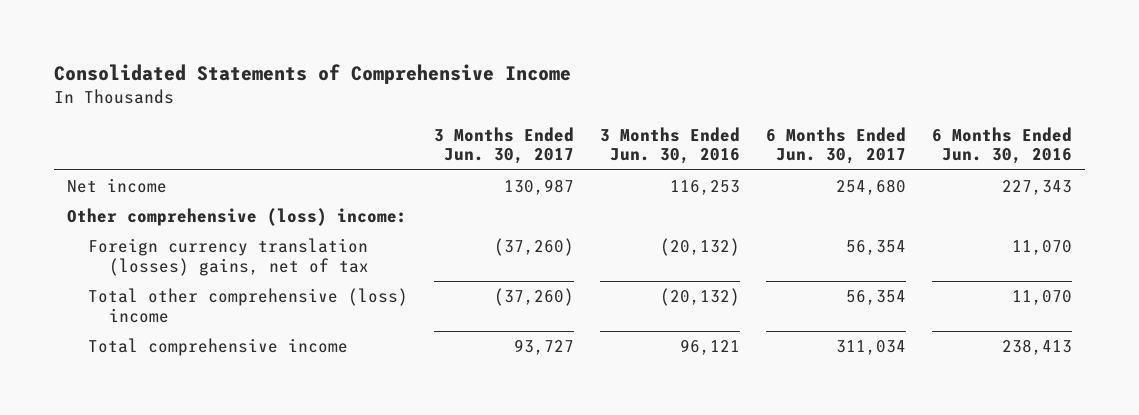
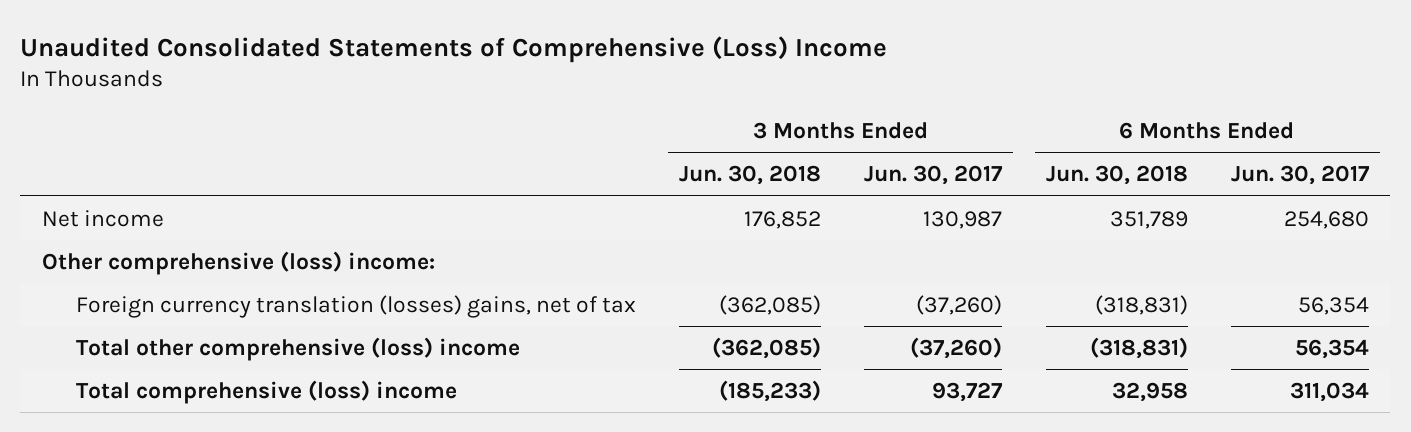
[54,64,572,85] Consolidated Statements of Comprehensive Income -> [20,35,888,63] Unaudited Consolidated Statements of Comprehensive (Loss) Income
[600,126,741,165] 3 Months Ended Jun. 30, 2016 -> none
[932,126,1073,165] 6 Months Ended Jun. 30, 2016 -> none
none -> [679,165,822,186] Jun. 30, 2018
none -> [1045,165,1188,186] Jun. 30, 2018
[88,338,349,357] Total comprehensive income -> [75,379,457,404] Total comprehensive (loss) income

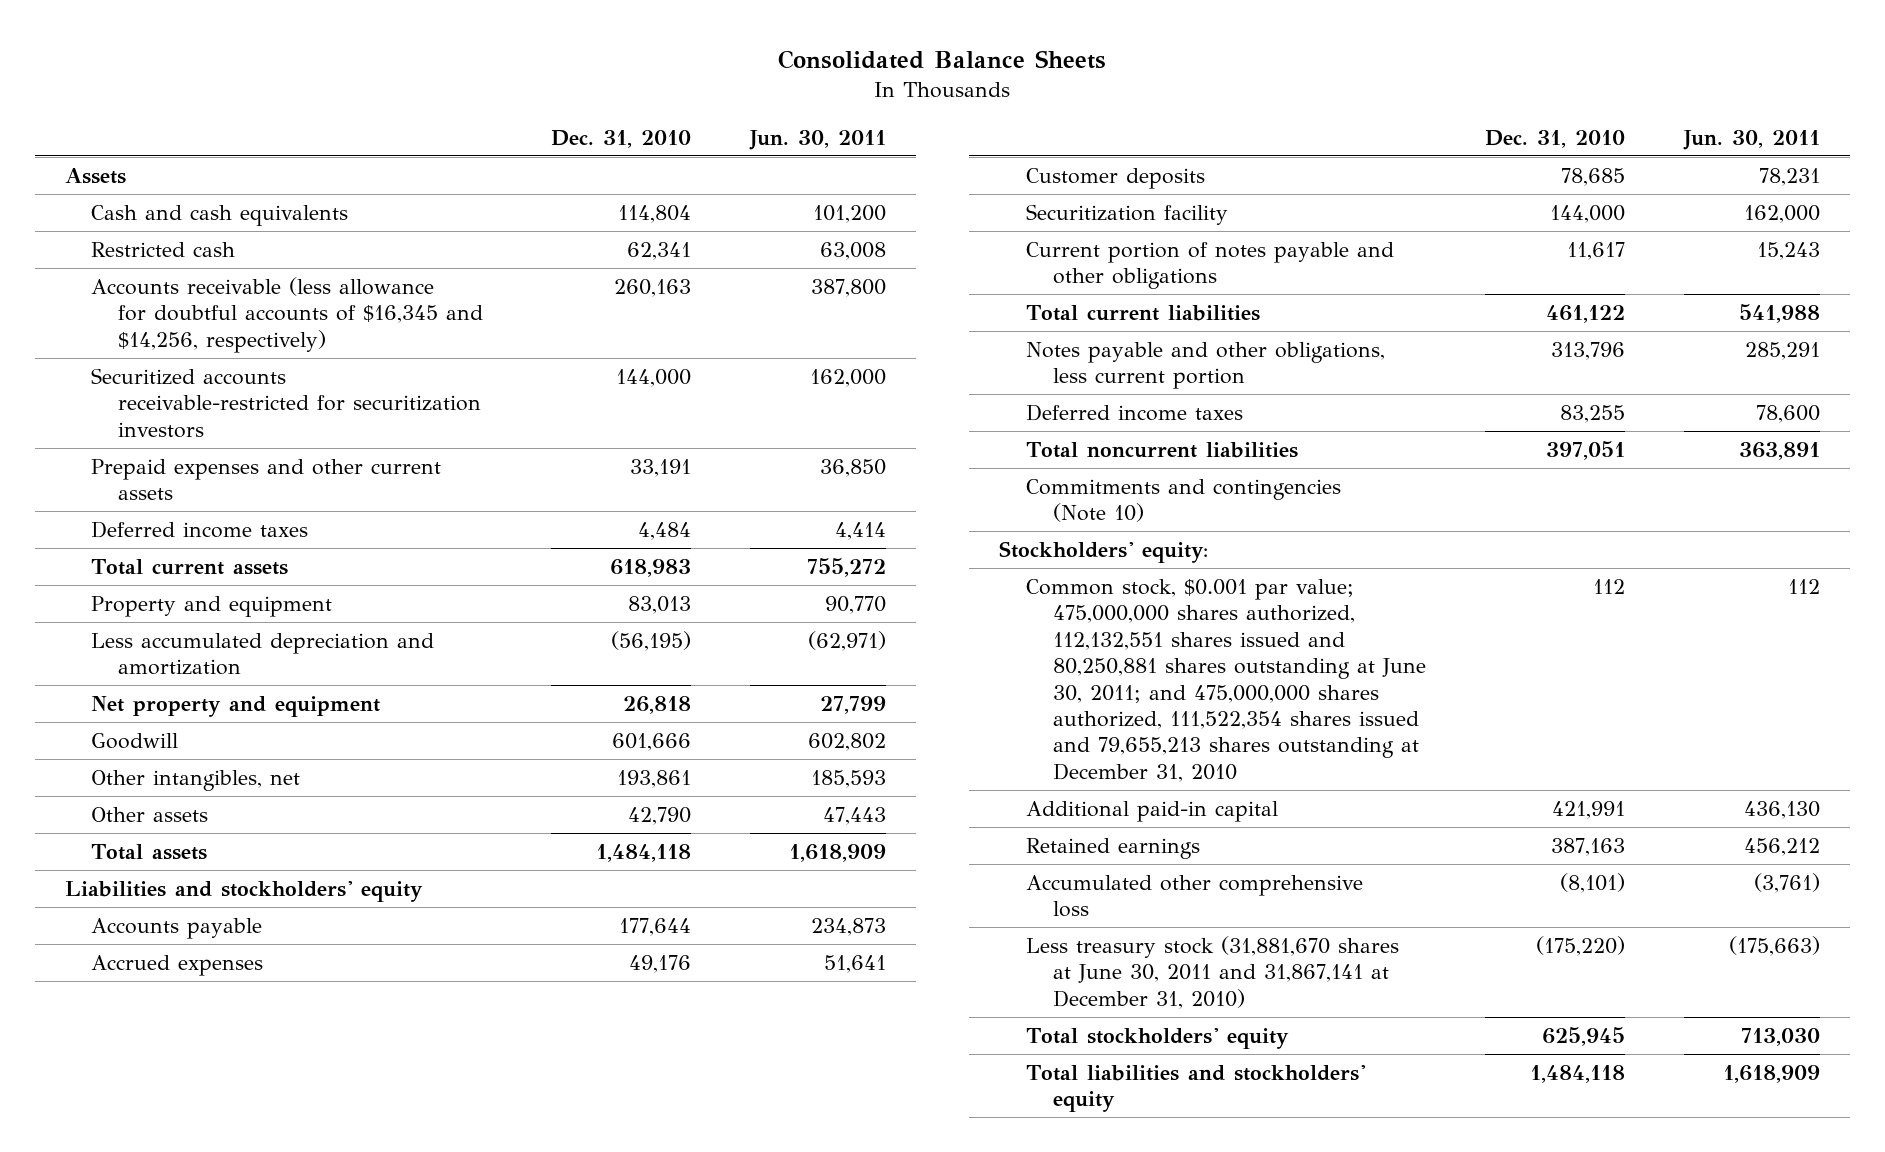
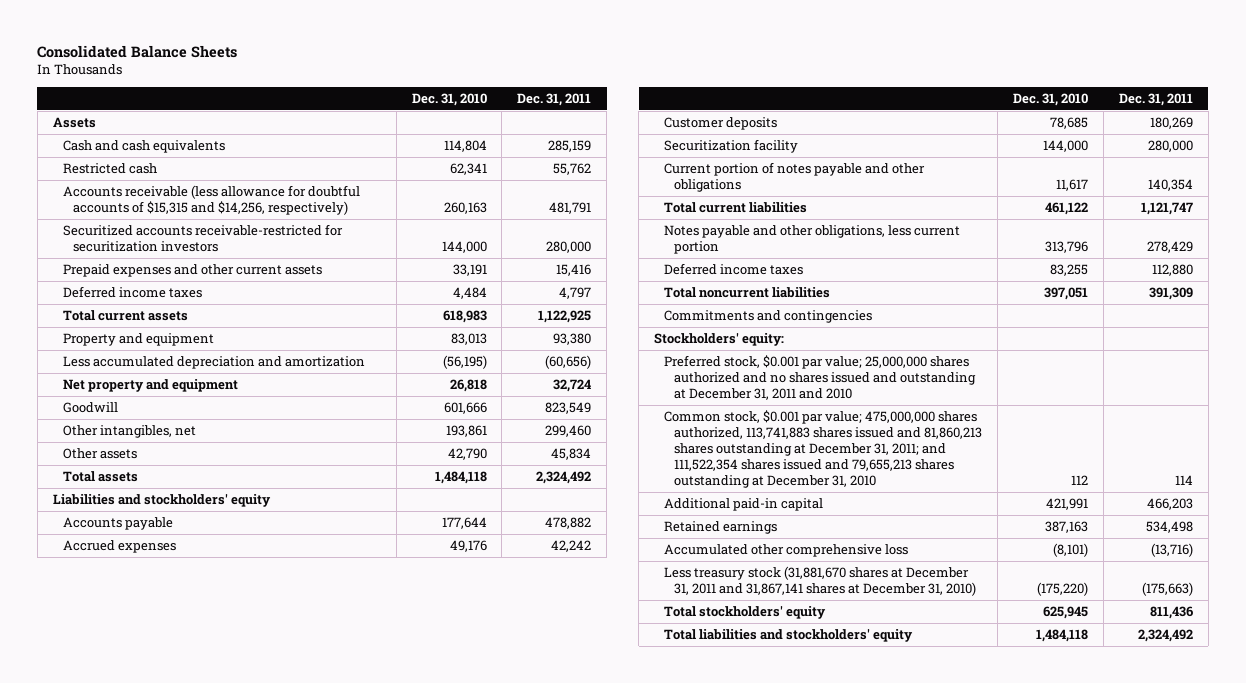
[748,129,886,150] Jun. 30, 2011 -> none
none -> [517,92,592,106] Dec. 31, 2011
[91,276,484,353] Accounts receivable (less allowance for doubtful accounts of $16,345 and $14,256, respectively) -> [62,184,360,215] Accounts receivable (less allowance for doubtful accounts of $15,315 and $14,256, respectively)
[1025,478,1341,523] Commitments and contingencies (Note 10) -> [664,309,873,323] Commitments and contingencies
none -> [664,354,977,400] Preferred stock, $0.001 par value; 25,000,000 shares authorized and no shares issued and outstanding at December 31, 2011 and 2010
[1025,578,1426,782] Common stock, $0.001 par value; 475,000,000 shares authorized, 112,132,551 shares issued and 80,250,881 shares outstanding at June 30, 2011; and 475,000,000 shares authorized, 111,522,354 shares issued and 79,655,213 shares outstanding at December 31, 2010 -> [664,409,983,488] Common stock, $0.001 par value; 475,000,000 shares authorized, 113,741,883 shares issued and 81,860,213 shares outstanding at December 31, 2011; and 111,522,354 shares issued and 79,655,213 shares outstanding at December 31, 2010
[1025,935,1399,1009] Less treasury stock (31,881,670 shares at June 30, 2011 and 31,867,141 at December 31, 2010) -> [664,565,977,596] Less treasury stock (31,881,670 shares at December 31, 2011 and 31,867,141 shares at December 31, 2010)

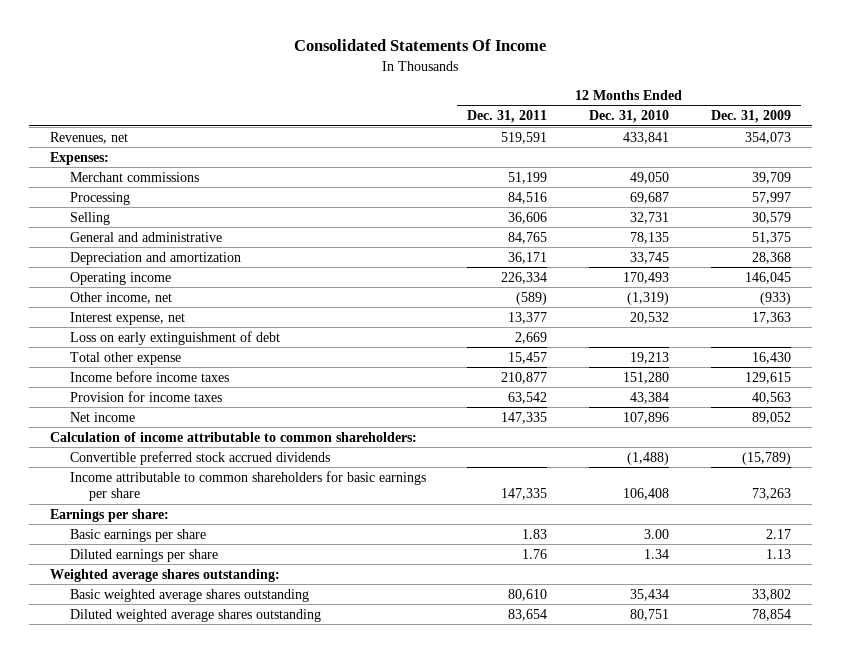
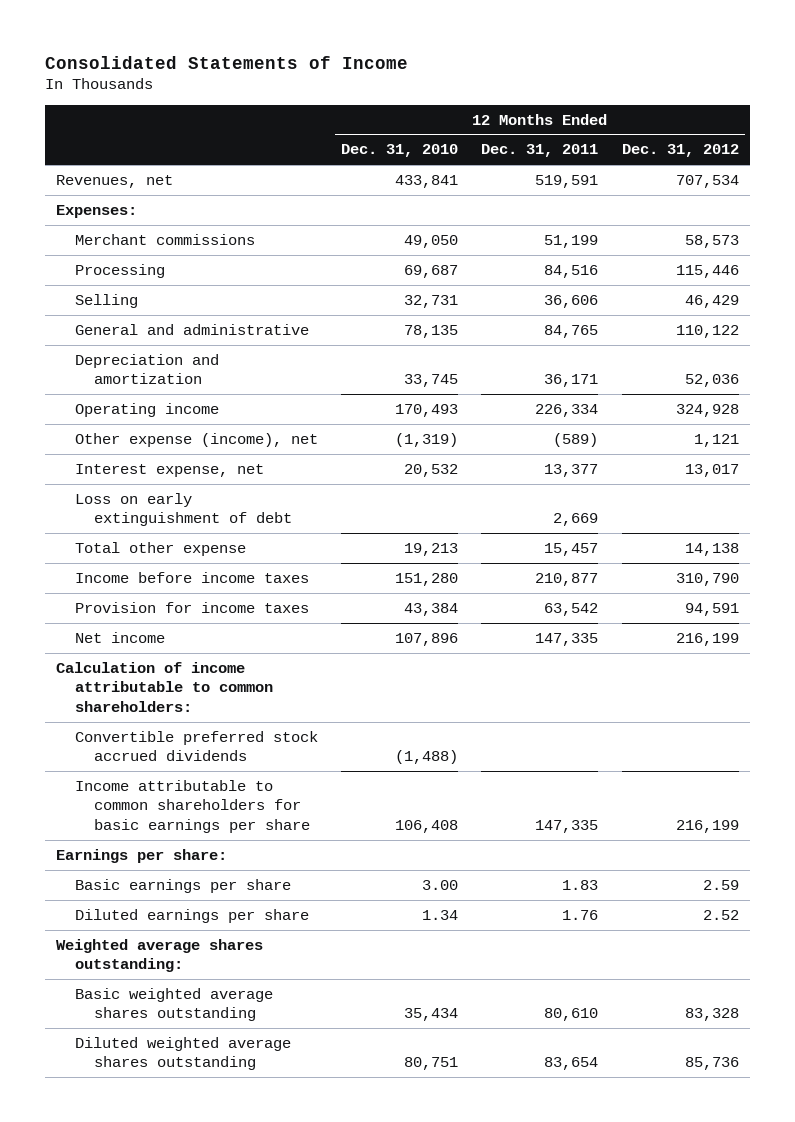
[294,39,547,52] Consolidated Statements Of Income -> [44,55,408,69] Consolidated Statements of Income
[710,110,791,124] Dec. 31, 2009 -> none
none -> [621,144,739,158] Dec. 31, 2012
[69,291,172,304] Other income, net -> [75,432,319,447] Other expense (income), net

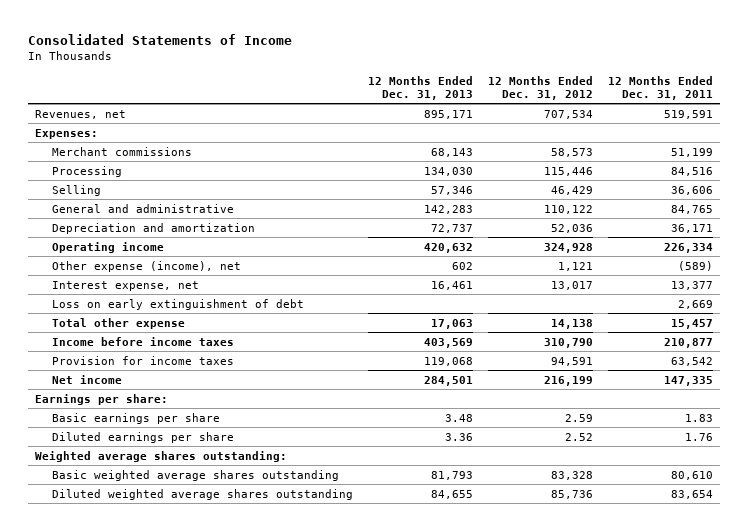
[341,144,459,158] Dec. 31, 2010 -> none
none -> [368,75,474,100] 12 Months Ended Dec. 31, 2013
[56,661,274,712] Calculation of income attributable to common shareholders: -> none
[75,730,319,762] Convertible preferred stock accrued dividends -> none
[75,779,310,833] Income attributable to common shareholders for basic earnings per share -> none

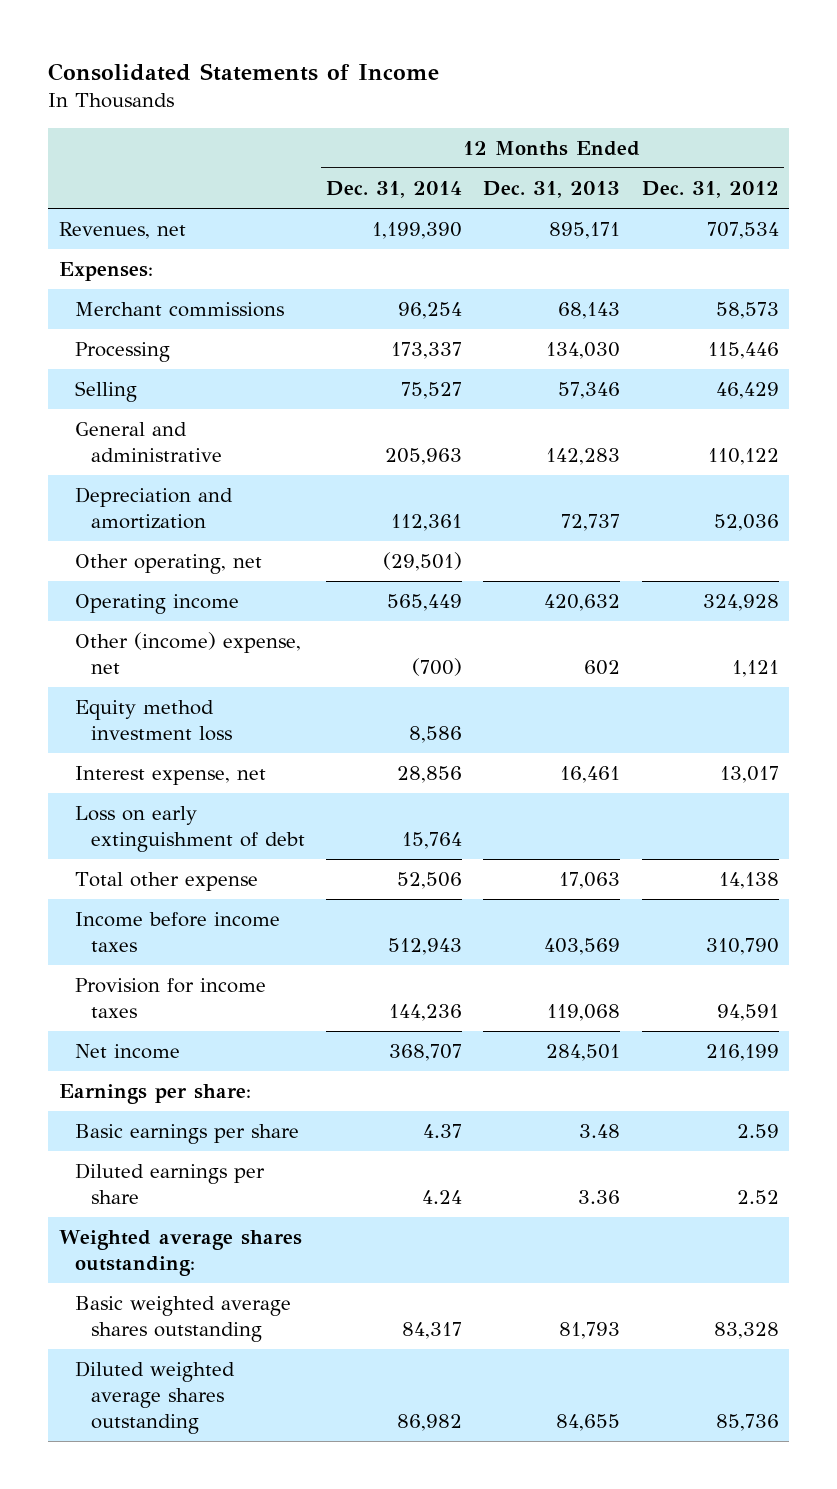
[607,75,713,100] 12 Months Ended Dec. 31, 2011 -> none
none -> [326,181,463,199] Dec. 31, 2014
none -> [74,554,262,575] Other operating, net
[52,260,242,272] Other expense (income), net -> [74,632,301,674] Other (income) expense, net
none -> [74,700,232,741] Equity method investment loss

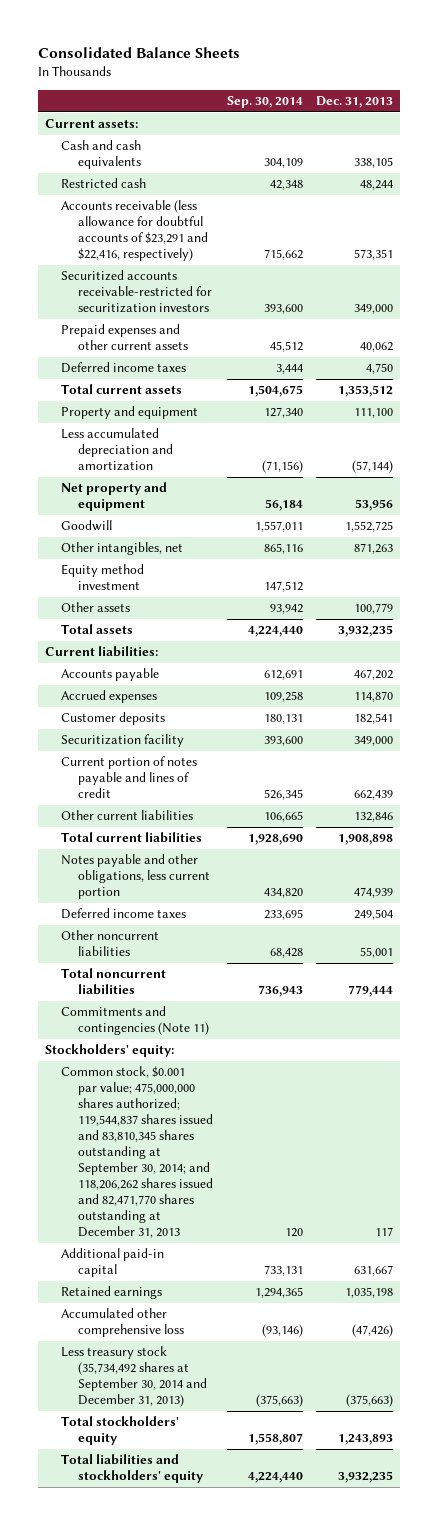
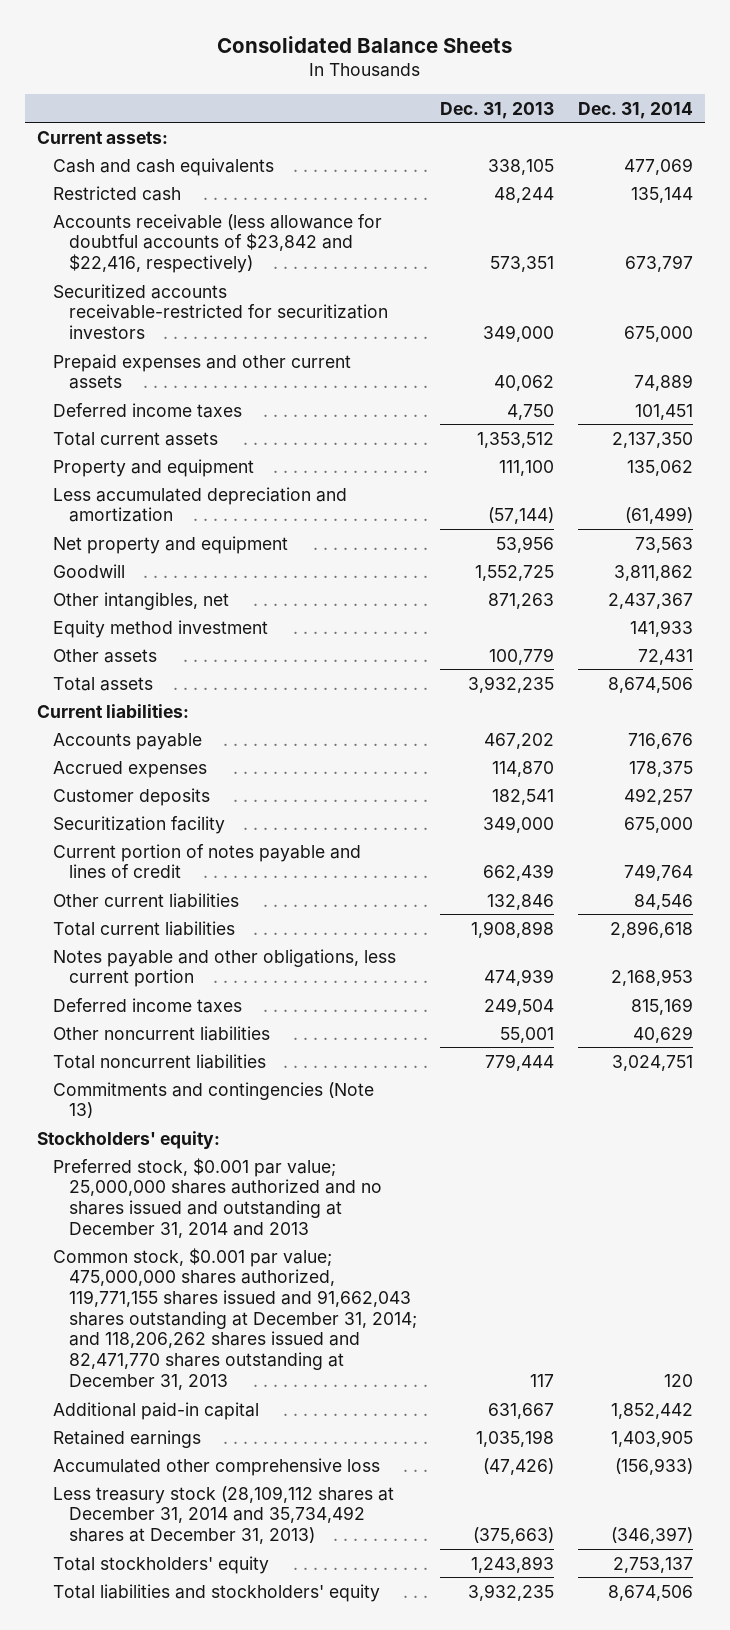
[226,95,303,108] Sep. 30, 2014 -> none
none -> [577,101,693,119] Dec. 31, 2014
[61,200,208,262] Accounts receivable (less allowance for doubtful accounts of $23,291 and $22,416, respectively) -> [52,213,382,274] Accounts receivable (less allowance for doubtful accounts of $23,842 and $22,416, respectively)
[61,1006,209,1036] Commitments and contingencies (Note 11) -> [52,1081,374,1119] Commitments and contingencies (Note 13)
none -> [52,1157,382,1238] Preferred stock, $0.001 par value; 25,000,000 shares authorized and no shares issued and outstanding at December 31, 2014 and 2013
[61,1066,213,1239] Common stock, $0.001 par value; 475,000,000 shares authorized; 119,544,837 shares issued and 83,810,345 shares outstanding at September 30, 2014; and 118,206,262 shares issued and 82,471,770 shares outstanding at December 31, 2013 -> [52,1247,417,1390] Common stock, $0.001 par value; 475,000,000 shares authorized, 119,771,155 shares issued and 91,662,043 shares outstanding at December 31, 2014; and 118,206,262 shares issued and 82,471,770 shares outstanding at December 31, 2013
[61,1346,207,1408] Less treasury stock (35,734,492 shares at September 30, 2014 and December 31, 2013) -> [52,1485,394,1545] Less treasury stock (28,109,112 shares at December 31, 2014 and 35,734,492 shares at December 31, 2013)

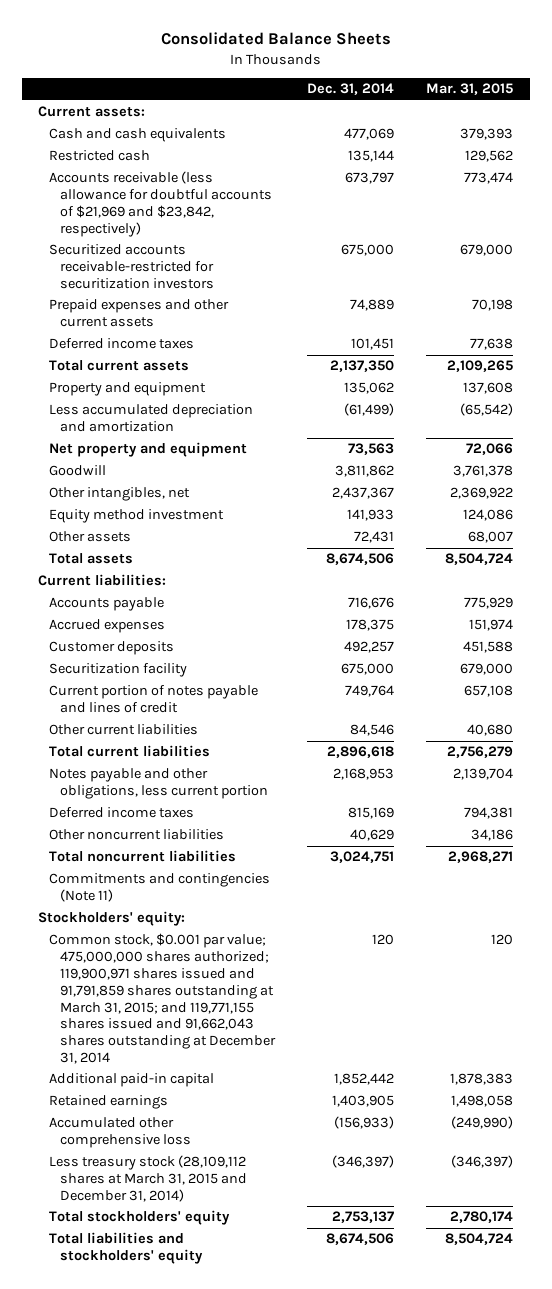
[440,101,555,119] Dec. 31, 2013 -> none
none -> [426,83,514,96] Mar. 31, 2015
[52,213,382,274] Accounts receivable (less allowance for doubtful accounts of $23,842 and $22,416, respectively) -> [48,171,272,237] Accounts receivable (less allowance for doubtful accounts of $21,969 and $23,842, respectively)
[52,1081,374,1119] Commitments and contingencies (Note 13) -> [48,873,270,903] Commitments and contingencies (Note 11)
[52,1157,382,1238] Preferred stock, $0.001 par value; 25,000,000 shares authorized and no shares issued and outstanding at December 31, 2014 and 2013 -> none
[52,1247,417,1390] Common stock, $0.001 par value; 475,000,000 shares authorized, 119,771,155 shares issued and 91,662,043 shares outstanding at December 31, 2014; and 118,206,262 shares issued and 82,471,770 shares outstanding at December 31, 2013 -> [48,933,276,1064] Common stock, $0.001 par value; 475,000,000 shares authorized; 119,900,971 shares issued and 91,791,859 shares outstanding at March 31, 2015; and 119,771,155 shares issued and 91,662,043 shares outstanding at December 31, 2014
[52,1485,394,1545] Less treasury stock (28,109,112 shares at December 31, 2014 and 35,734,492 shares at December 31, 2013) -> [48,1155,247,1202] Less treasury stock (28,109,112 shares at March 31, 2015 and December 31, 2014)

